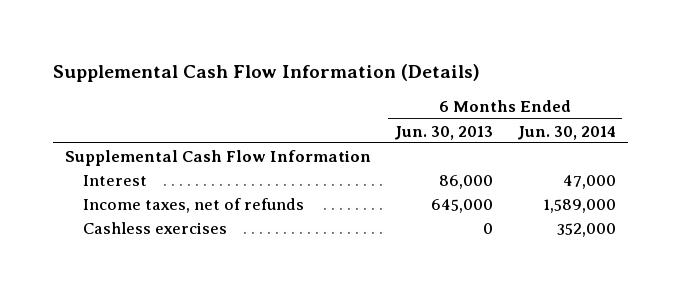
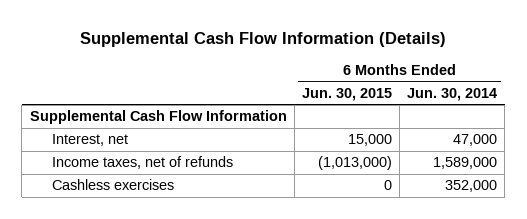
[394,125,494,140] Jun. 30, 2013 -> none
none -> [301,87,392,101] Jun. 30, 2015
[82,174,147,186] Interest -> [51,134,128,147] Interest, net

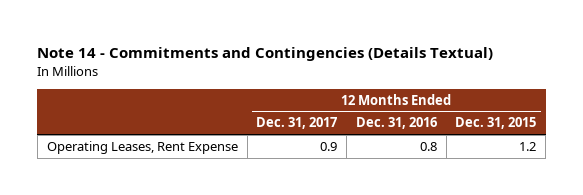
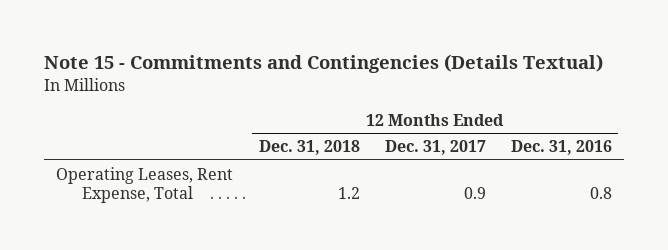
[37,46,494,61] Note 14 - Commitments and Contingencies (Details Textual) -> [43,54,603,74] Note 15 - Commitments and Contingencies (Details Textual)
[455,117,537,130] Dec. 31, 2015 -> none
none -> [258,140,360,156] Dec. 31, 2018
[46,141,238,155] Operating Leases, Rent Expense -> [56,166,234,203] Operating Leases, Rent Expense, Total

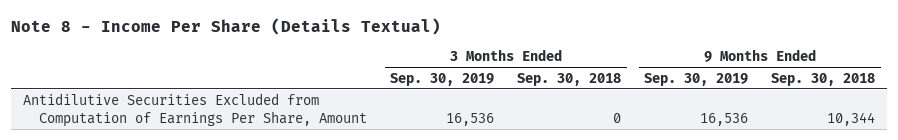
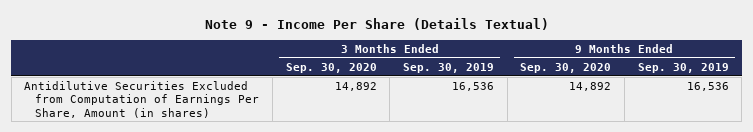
[11,18,442,36] Note 8 - Income Per Share (Details Textual) -> [204,17,549,30] Note 9 - Income Per Share (Details Textual)
[517,72,622,86] Sep. 30, 2018 -> none
[771,72,876,86] Sep. 30, 2018 -> none
none -> [285,63,377,74] Sep. 30, 2020
none -> [520,63,612,74] Sep. 30, 2020
[22,93,368,127] Antidilutive Securities Excluded from Computation of Earnings Per Share, Amount -> [24,81,260,118] Antidilutive Securities Excluded from Computation of Earnings Per Share, Amount (in shares)

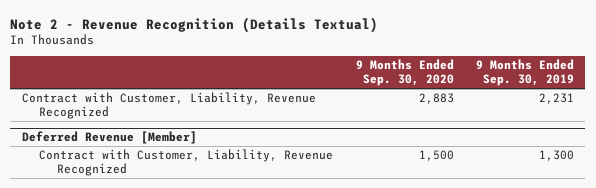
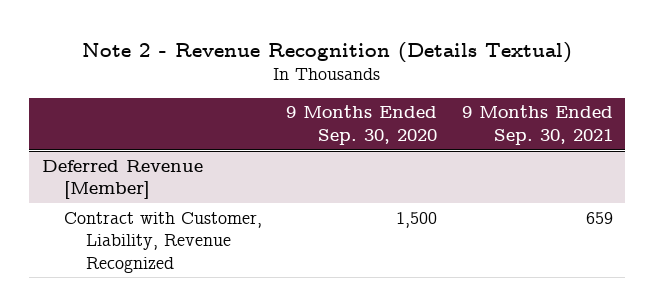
[476,59,575,87] 9 Months Ended Sep. 30, 2019 -> none
none -> [462,105,614,145] 9 Months Ended Sep. 30, 2021
[21,92,316,120] Contract with Customer, Liability, Revenue Recognized -> none

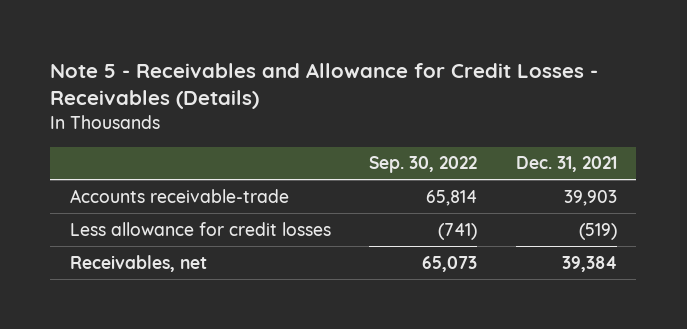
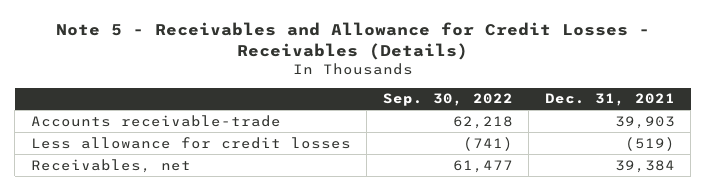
[426,189,478,206] 65,814 -> [452,115,513,129] 62,218
[422,255,478,272] 65,073 -> [452,159,513,173] 61,477

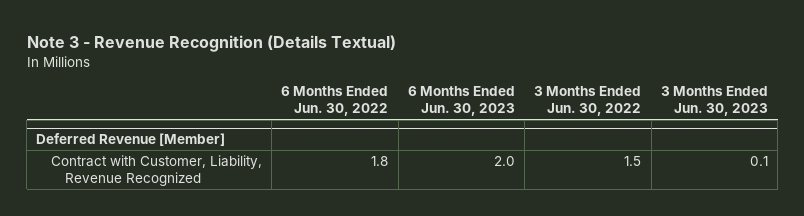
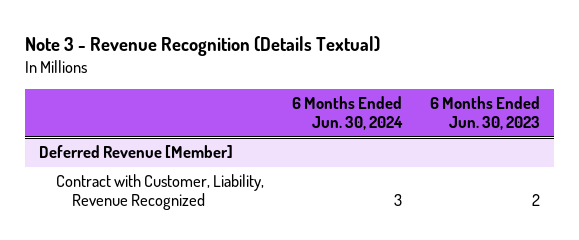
[281,86,389,117] 6 Months Ended Jun. 30, 2022 -> none
[534,86,642,117] 3 Months Ended Jun. 30, 2022 -> none
[660,86,768,117] 3 Months Ended Jun. 30, 2023 -> none
none -> [291,96,403,131] 6 Months Ended Jun. 30, 2024
[493,155,515,166] 2.0 -> [531,194,540,207] 2

